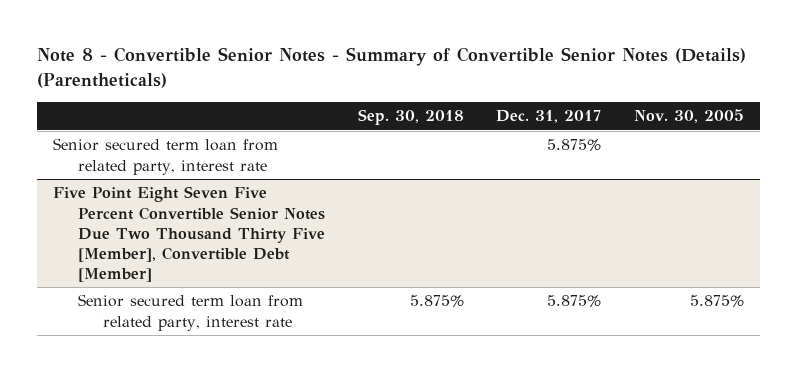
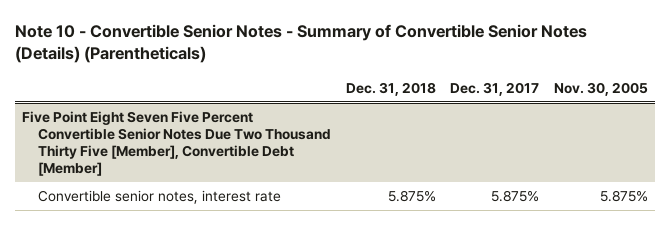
[36,47,746,88] Note 8 - Convertible Senior Notes - Summary of Convertible Senior Notes (Details) (Parentheticals) -> [15,24,588,64] Note 10 - Convertible Senior Notes - Summary of Convertible Senior Notes (Details) (Parentheticals)
[357,109,464,126] Sep. 30, 2018 -> none
none -> [345,81,436,96] Dec. 31, 2018
[53,138,279,175] Senior secured term loan from related party, interest rate -> none
[78,294,304,331] Senior secured term loan from related party, interest rate -> [38,190,282,205] Convertible senior notes, interest rate

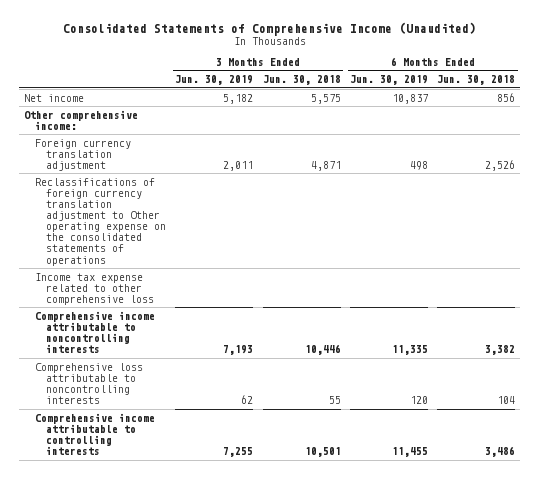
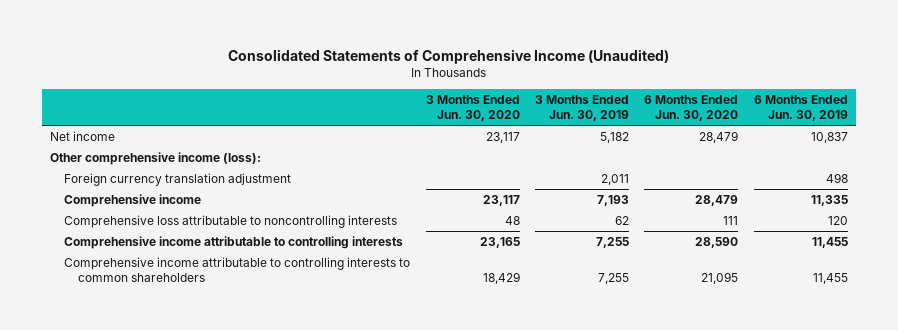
[262,75,341,86] Jun. 30, 2018 -> none
[437,75,516,86] Jun. 30, 2018 -> none
none -> [425,95,520,122] 3 Months Ended Jun. 30, 2020
none -> [644,95,739,122] 6 Months Ended Jun. 30, 2020
[23,109,138,130] Other comprehensive income: -> [49,151,261,165] Other comprehensive income (loss):
[34,177,166,266] Reclassifications of foreign currency translation adjustment to Other operating expense on the consolidated statements of operations -> none
[34,272,154,305] Income tax expense related to other comprehensive loss -> none
[34,310,155,353] Comprehensive income attributable to noncontrolling interests -> [64,193,202,207] Comprehensive income
none -> [64,256,411,283] Comprehensive income attributable to controlling interests to common shareholders

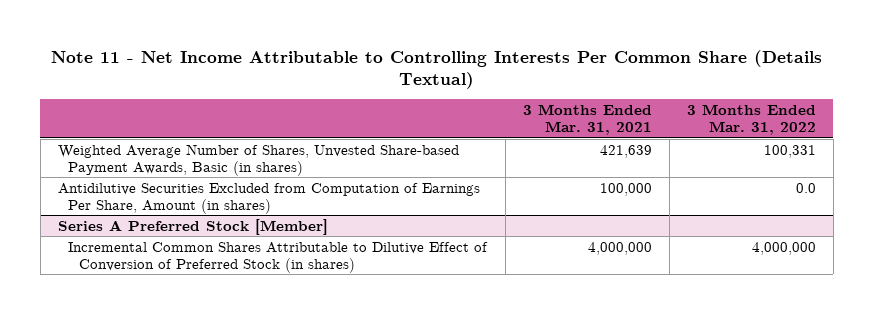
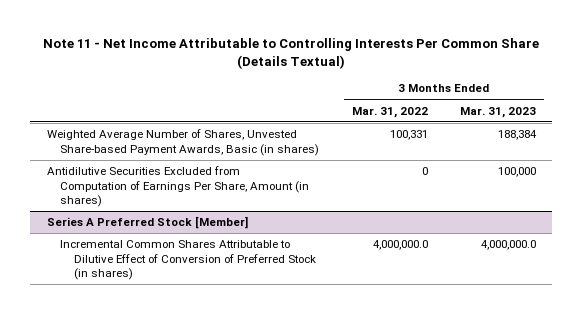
[522,104,652,135] 3 Months Ended Mar. 31, 2021 -> none
none -> [460,106,537,118] Mar. 31, 2023
[795,182,816,193] 0.0 -> [421,167,428,176] 0
[751,241,816,255] 4,000,000 -> [372,240,428,251] 4,000,000.0

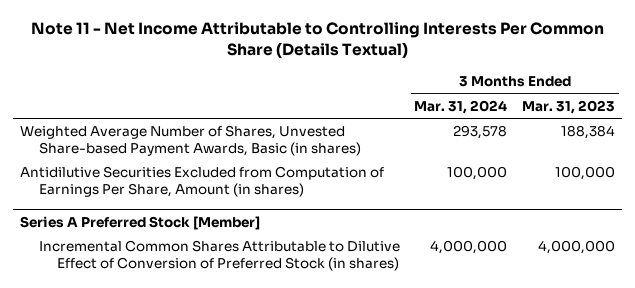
[351,106,428,118] Mar. 31, 2022 -> none
none -> [414,99,508,114] Mar. 31, 2024
[481,240,537,251] 4,000,000.0 -> [537,240,615,255] 4,000,000

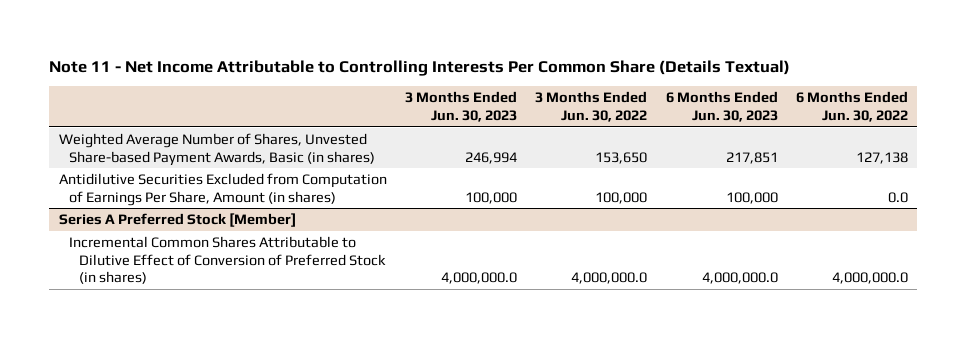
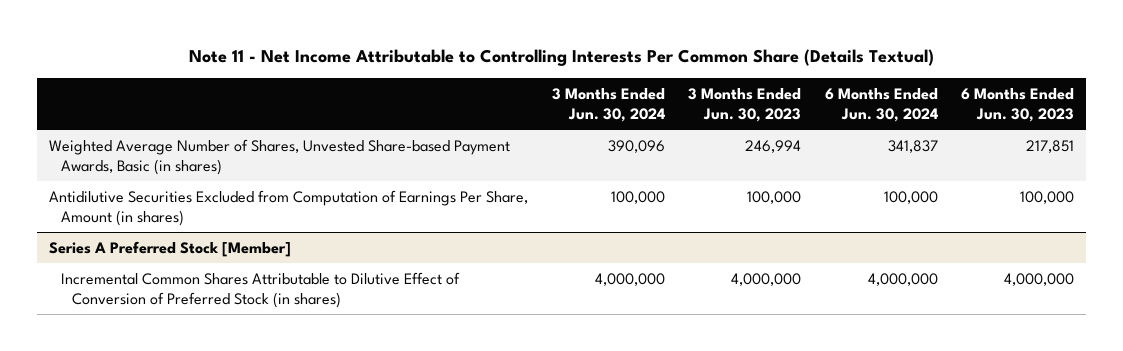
[535,91,648,122] 3 Months Ended Jun. 30, 2022 -> none
[796,91,909,122] 6 Months Ended Jun. 30, 2022 -> none
none -> [551,87,665,122] 3 Months Ended Jun. 30, 2024
none -> [824,87,938,122] 6 Months Ended Jun. 30, 2024
[440,271,517,284] 4,000,000.0 -> [731,272,802,286] 4,000,000
[701,271,778,284] 4,000,000.0 -> [1003,272,1074,286] 4,000,000

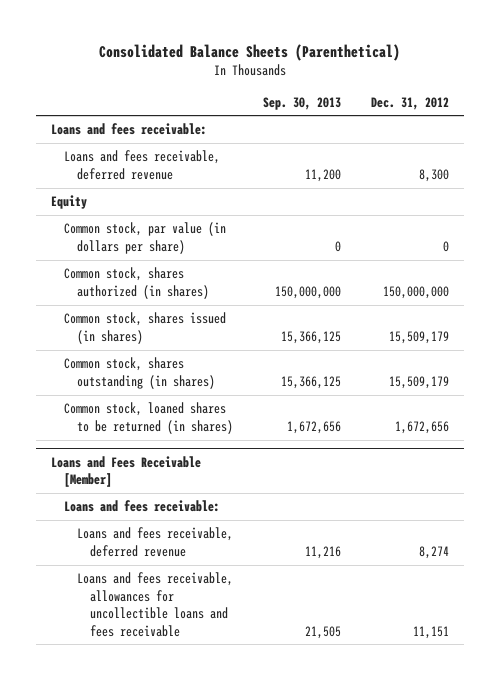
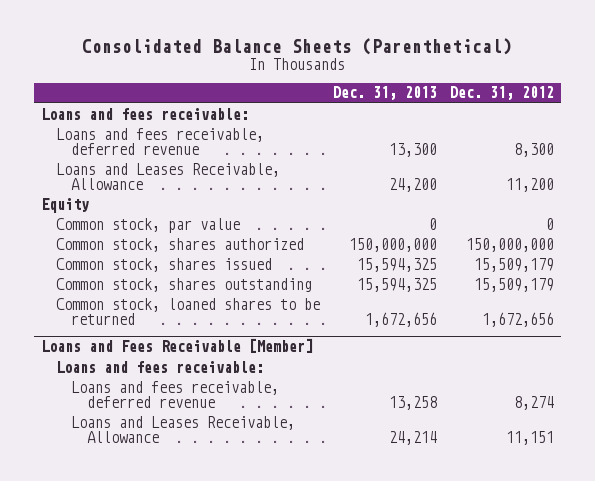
[262,96,341,110] Sep. 30, 2013 -> none
none -> [333,86,438,101] Dec. 31, 2013
none -> [55,162,280,190] Loans and Leases Receivable, Allowance
[63,222,226,254] Common stock, par value (in dollars per share) -> [55,217,240,233] Common stock, par value
[63,267,210,299] Common stock, shares authorized (in shares) -> [55,237,304,252] Common stock, shares authorized
[63,312,226,344] Common stock, shares issued (in shares) -> [55,257,272,272] Common stock, shares issued
[63,357,216,389] Common stock, shares outstanding (in shares) -> [55,277,312,292] Common stock, shares outstanding
[63,402,234,434] Common stock, loaned shares to be returned (in shares) -> [55,297,320,325] Common stock, loaned shares to be returned
[77,572,234,637] Loans and fees receivable, allowances for uncollectible loans and fees receivable -> [71,415,296,443] Loans and Leases Receivable, Allowance

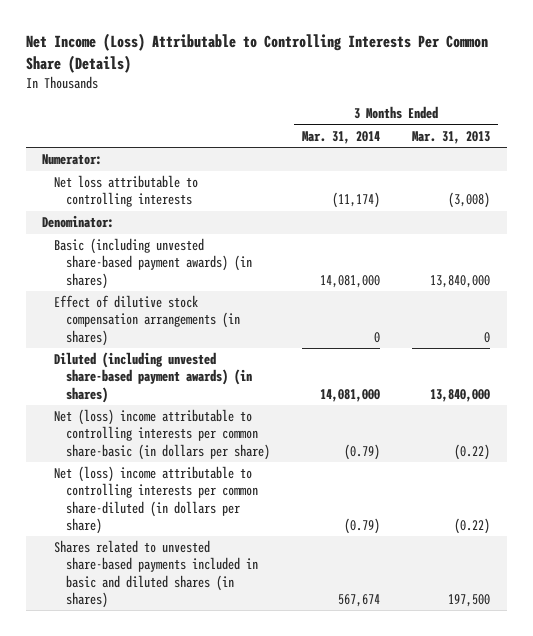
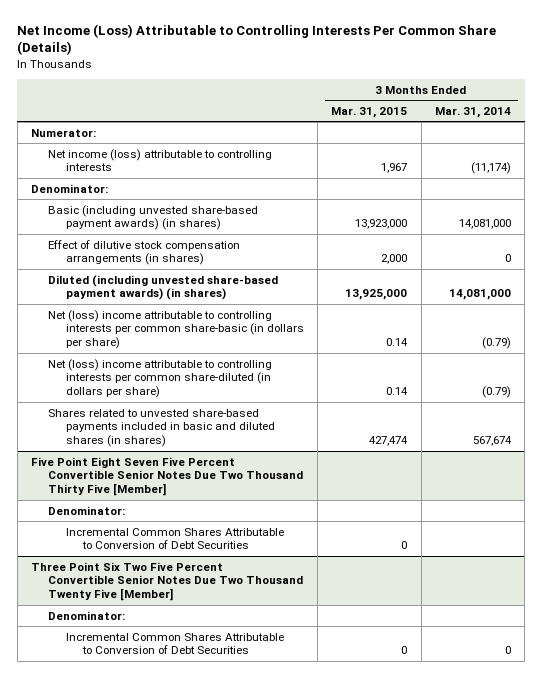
[412,130,491,144] Mar. 31, 2013 -> none
none -> [331,106,408,118] Mar. 31, 2015
[53,175,198,208] Net loss attributable to controlling interests -> [48,148,273,172] Net income (loss) attributable to controlling interests
none -> [30,456,304,497] Five Point Eight Seven Five Percent Convertible Senior Notes Due Two Thousand Thirty Five [Member]
none -> [48,505,126,515] Denominator:
none -> [65,527,284,550] Incremental Common Shares Attributable to Conversion of Debt Securities
none -> [30,561,304,602] Three Point Six Two Five Percent Convertible Senior Notes Due Two Thousand Twenty Five [Member]
none -> [48,610,126,620] Denominator:
none -> [65,632,284,655] Incremental Common Shares Attributable to Conversion of Debt Securities

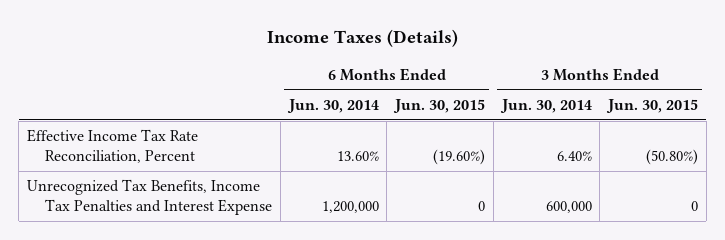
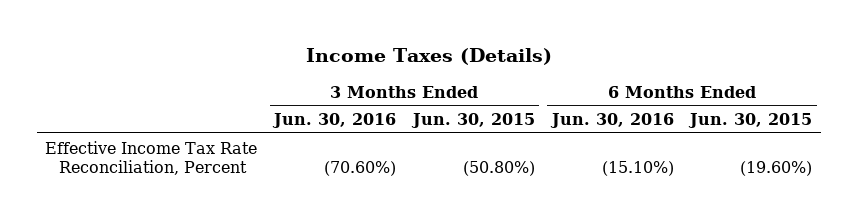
[286,98,379,113] Jun. 30, 2014 -> none
[499,98,592,113] Jun. 30, 2014 -> none
none -> [271,113,396,129] Jun. 30, 2016
none -> [549,113,674,129] Jun. 30, 2016
[26,179,272,216] Unrecognized Tax Benefits, Income Tax Penalties and Interest Expense -> none

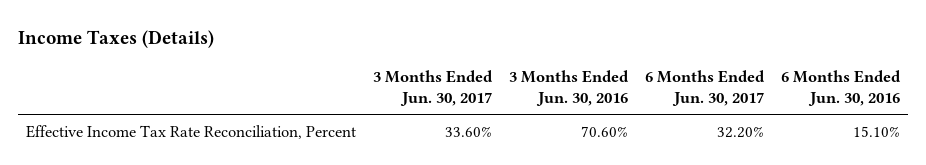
[410,113,535,129] Jun. 30, 2015 -> none
[688,113,813,129] Jun. 30, 2015 -> none
none -> [373,69,494,107] 3 Months Ended Jun. 30, 2017
none -> [645,69,766,107] 6 Months Ended Jun. 30, 2017
[323,161,396,177] (70.60%) -> [581,125,629,137] 70.60%
[601,161,674,177] (15.10%) -> [852,125,900,137] 15.10%

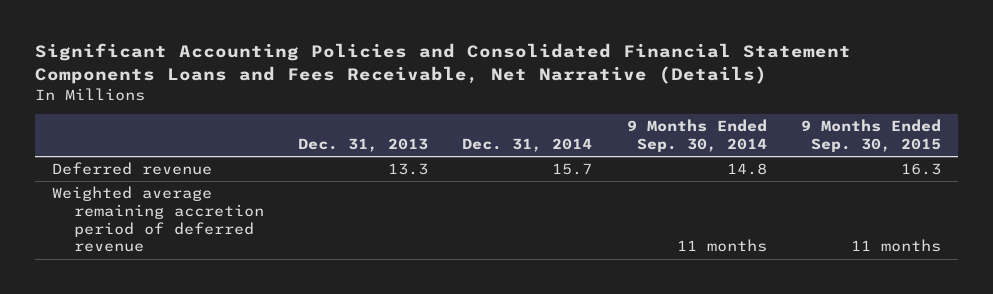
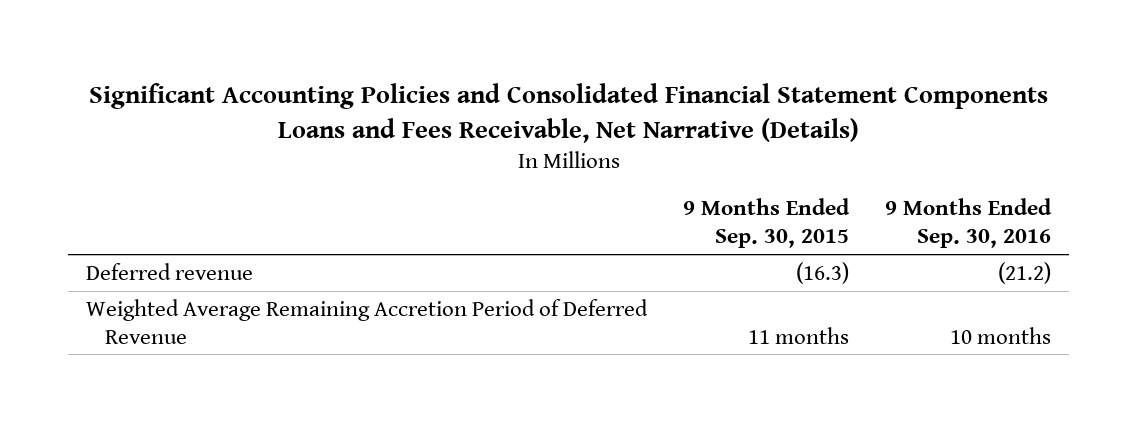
[298,138,429,153] Dec. 31, 2013 -> none
[462,138,593,153] Dec. 31, 2014 -> none
[626,119,767,153] 9 Months Ended Sep. 30, 2014 -> none
none -> [885,198,1053,249] 9 Months Ended Sep. 30, 2016
[900,163,941,176] 16.3 -> [796,261,850,284] (16.3)
[51,186,264,253] Weighted average remaining accretion period of deferred revenue -> [86,298,649,344] Weighted Average Remaining Accretion Period of Deferred Revenue

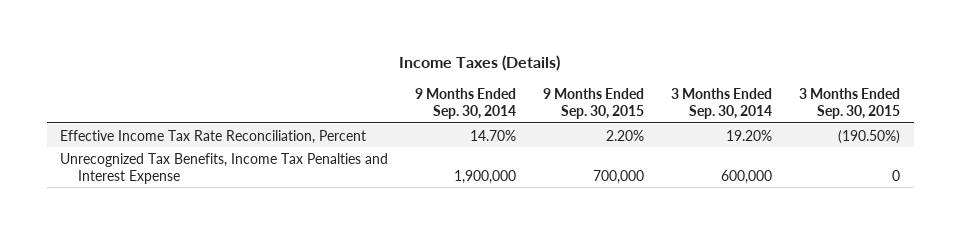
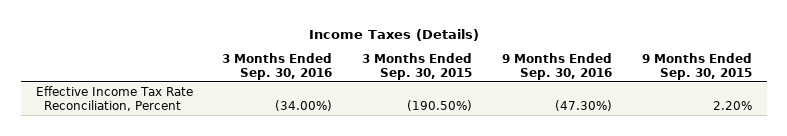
[415,87,517,120] 9 Months Ended Sep. 30, 2014 -> none
[671,87,773,120] 3 Months Ended Sep. 30, 2014 -> none
none -> [222,53,333,80] 3 Months Ended Sep. 30, 2016
none -> [501,53,612,80] 9 Months Ended Sep. 30, 2016
[60,152,389,184] Unrecognized Tax Benefits, Income Tax Penalties and Interest Expense -> none

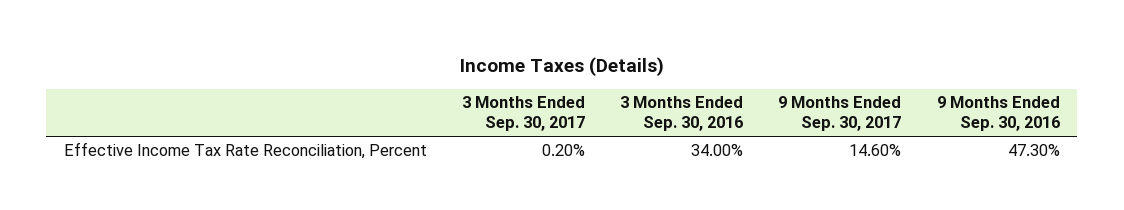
[362,53,473,80] 3 Months Ended Sep. 30, 2015 -> none
[641,53,752,80] 9 Months Ended Sep. 30, 2015 -> none
none -> [462,95,586,132] 3 Months Ended Sep. 30, 2017
none -> [778,95,902,132] 9 Months Ended Sep. 30, 2017
[275,99,333,111] (34.00%) -> [691,144,744,157] 34.00%
[554,99,612,111] (47.30%) -> [1007,144,1060,157] 47.30%

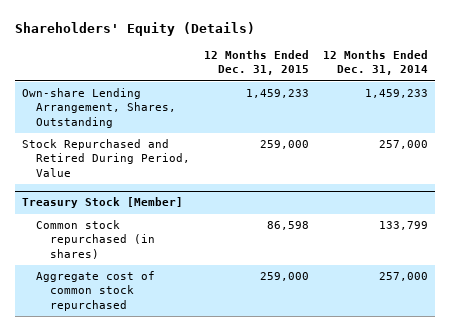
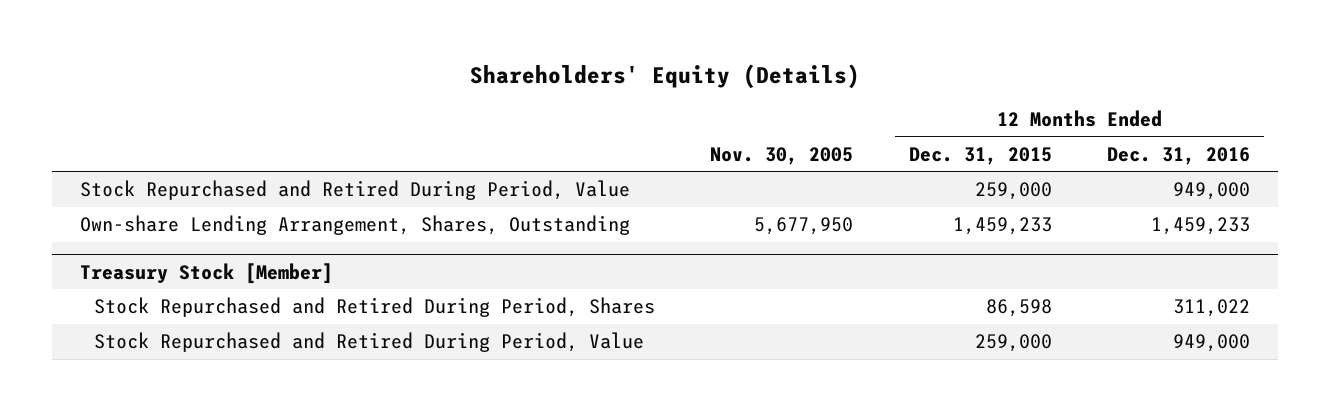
[323,50,429,76] 12 Months Ended Dec. 31, 2014 -> none
none -> [710,146,854,165] Nov. 30, 2005
none -> [1107,146,1251,165] Dec. 31, 2016
[22,88,177,128] Own-share Lending Arrangement, Shares, Outstanding -> [80,215,631,236] Own-share Lending Arrangement, Shares, Outstanding
[36,220,156,259] Common stock repurchased (in shares) -> [93,297,655,318] Stock Repurchased and Retired During Period, Shares
[36,271,156,311] Aggregate cost of common stock repurchased -> [93,332,644,353] Stock Repurchased and Retired During Period, Value

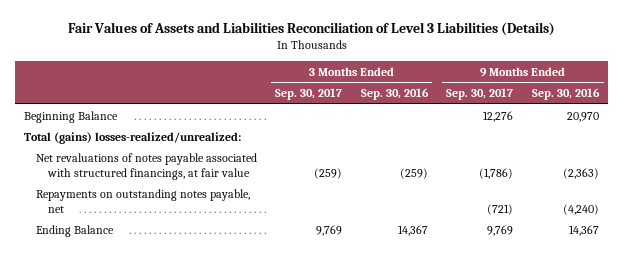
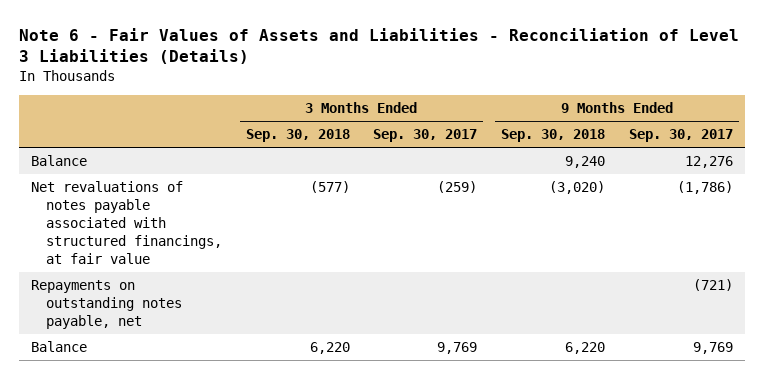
[67,22,555,37] Fair Values of Assets and Liabilities Reconciliation of Level 3 Liabilities (Details) -> [18,27,739,65] Note 6 - Fair Values of Assets and Liabilities - Reconciliation of Level 3 Liabilities (Details)
[360,88,429,101] Sep. 30, 2016 -> none
[531,88,600,101] Sep. 30, 2016 -> none
none -> [245,129,350,143] Sep. 30, 2018
none -> [501,129,606,143] Sep. 30, 2018
[24,131,242,144] Total (gains) losses-realized/unrealized: -> none
[24,110,119,123] Beginning Balance -> [30,155,87,167] Balance
[35,224,114,237] Ending Balance -> [30,341,87,353] Balance

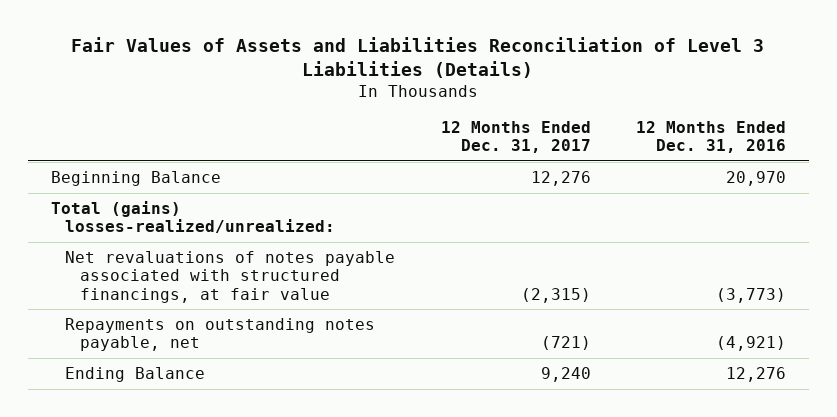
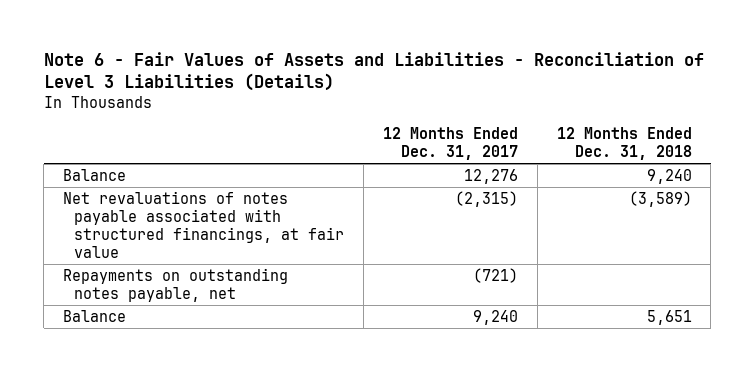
[71,37,765,78] Fair Values of Assets and Liabilities Reconciliation of Level 3 Liabilities (Details) -> [43,52,704,92] Note 6 - Fair Values of Assets and Liabilities - Reconciliation of Level 3 Liabilities (Details)
[635,120,786,154] 12 Months Ended Dec. 31, 2016 -> none
none -> [556,126,692,160] 12 Months Ended Dec. 31, 2018
[50,200,336,234] Total (gains) losses-realized/unrealized: -> none
[50,170,221,186] Beginning Balance -> [63,168,127,181] Balance
[65,366,206,382] Ending Balance -> [63,309,127,322] Balance

